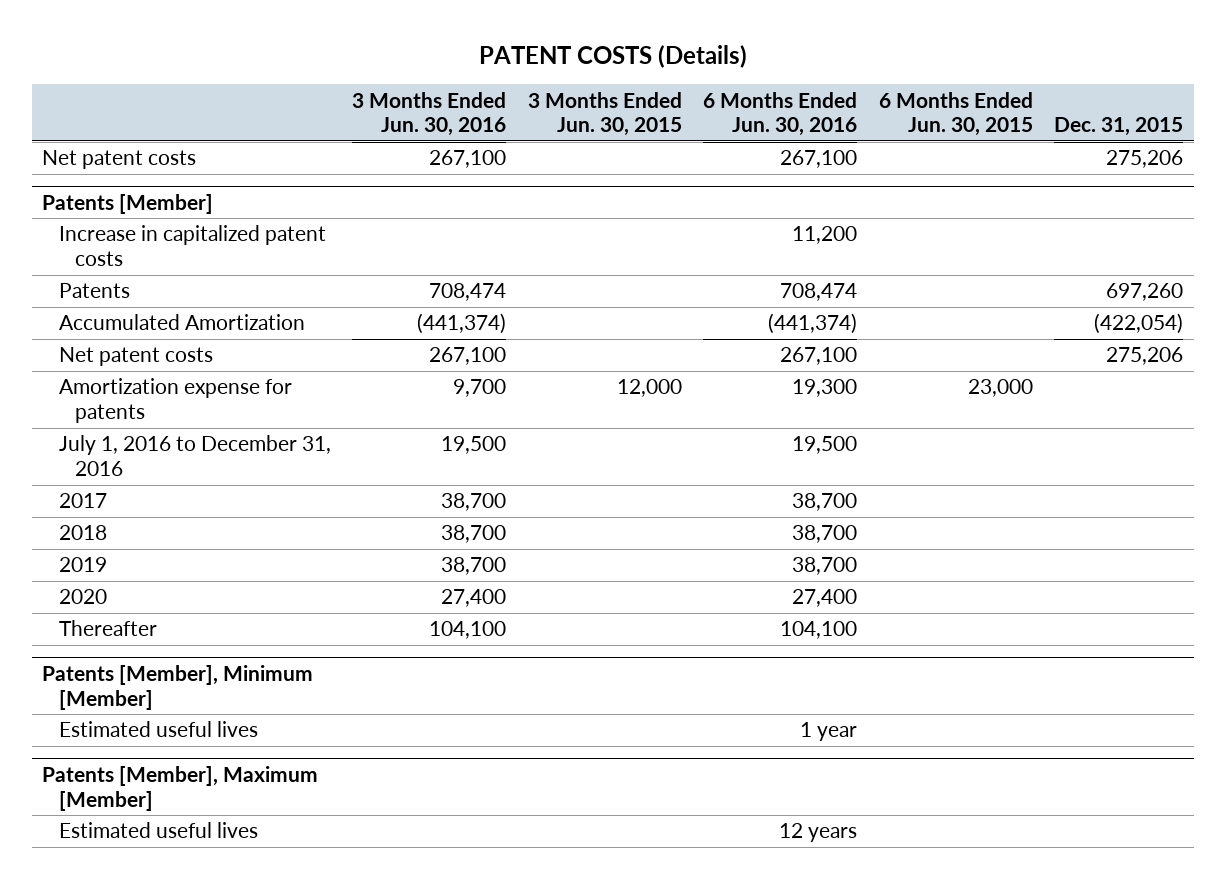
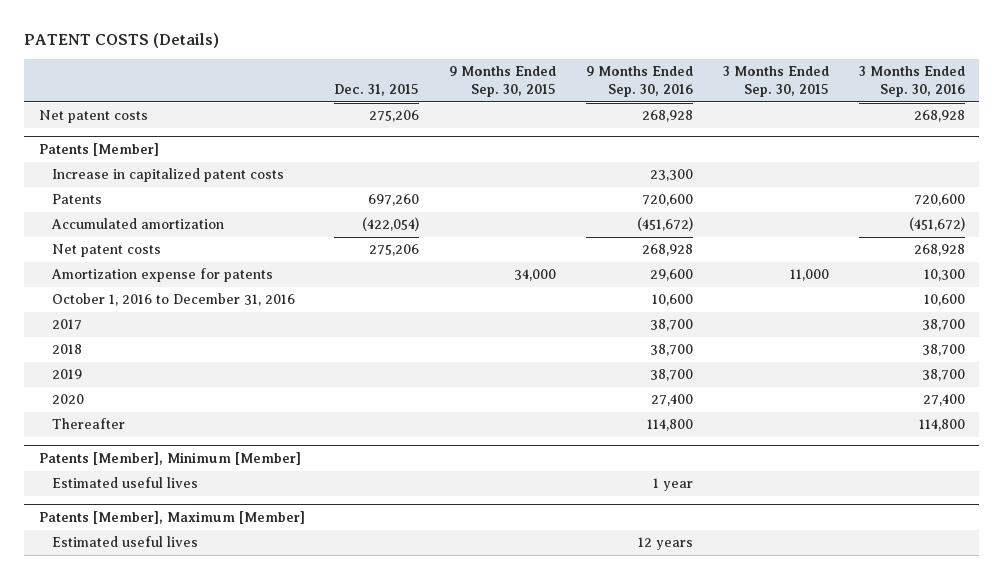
[352,91,507,137] 3 Months Ended Jun. 30, 2016 -> none
[527,91,682,137] 3 Months Ended Jun. 30, 2015 -> none
[703,91,858,137] 6 Months Ended Jun. 30, 2016 -> none
[878,91,1033,137] 6 Months Ended Jun. 30, 2015 -> none
none -> [449,66,557,97] 9 Months Ended Sep. 30, 2015
none -> [585,66,693,97] 9 Months Ended Sep. 30, 2016
none -> [722,66,829,97] 3 Months Ended Sep. 30, 2015
none -> [858,66,965,97] 3 Months Ended Sep. 30, 2016
[58,314,305,331] Accumulated Amortization -> [51,218,225,230] Accumulated amortization
[58,435,331,477] July 1, 2016 to December 31, 2016 -> [52,293,296,307] October 1, 2016 to December 31, 2016

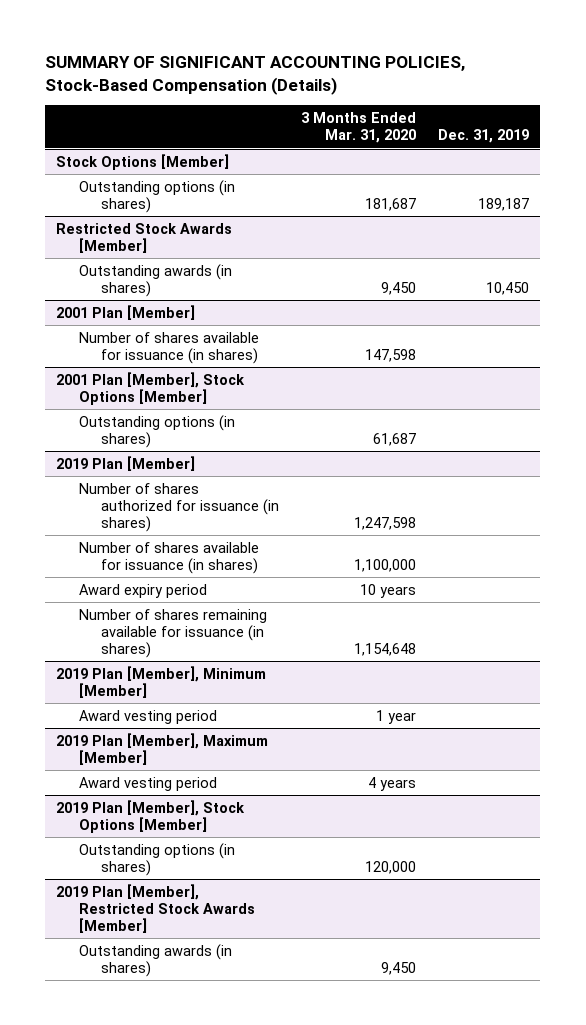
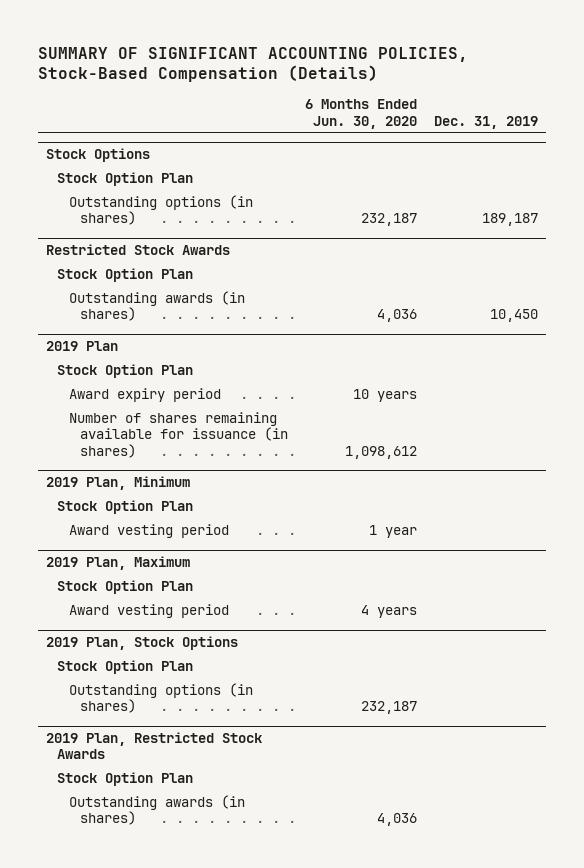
[301,112,417,144] 3 Months Ended Mar. 31, 2020 -> none
none -> [304,99,417,129] 6 Months Ended Jun. 30, 2020
[56,153,230,170] Stock Options [Member] -> [46,147,151,162] Stock Options
none -> [57,171,194,186] Stock Option Plan
[56,222,233,253] Restricted Stock Awards [Member] -> [46,243,231,255] Restricted Stock Awards
none -> [57,267,194,282] Stock Option Plan
[56,304,196,320] 2001 Plan [Member] -> none
[78,331,259,364] Number of shares available for issuance (in shares) -> none
[56,371,246,405] 2001 Plan [Member], Stock Options [Member] -> none
[78,414,235,448] Outstanding options (in shares) -> none
[78,482,279,532] Number of shares authorized for issuance (in shares) -> none
[78,541,259,574] Number of shares available for issuance (in shares) -> none
[56,455,196,471] 2019 Plan [Member] -> [46,340,119,351] 2019 Plan
none -> [57,363,194,378] Stock Option Plan
[56,665,267,698] 2019 Plan [Member], Minimum [Member] -> [46,475,191,490] 2019 Plan, Minimum
none -> [57,499,194,514] Stock Option Plan
[56,732,269,765] 2019 Plan [Member], Maximum [Member] -> [46,555,191,570] 2019 Plan, Maximum
none -> [57,579,194,594] Stock Option Plan
[56,799,246,833] 2019 Plan [Member], Stock Options [Member] -> [46,635,239,650] 2019 Plan, Stock Options
none -> [57,659,194,674] Stock Option Plan
[56,883,255,933] 2019 Plan [Member], Restricted Stock Awards [Member] -> [46,731,263,760] 2019 Plan, Restricted Stock Awards
none -> [57,771,194,786] Stock Option Plan

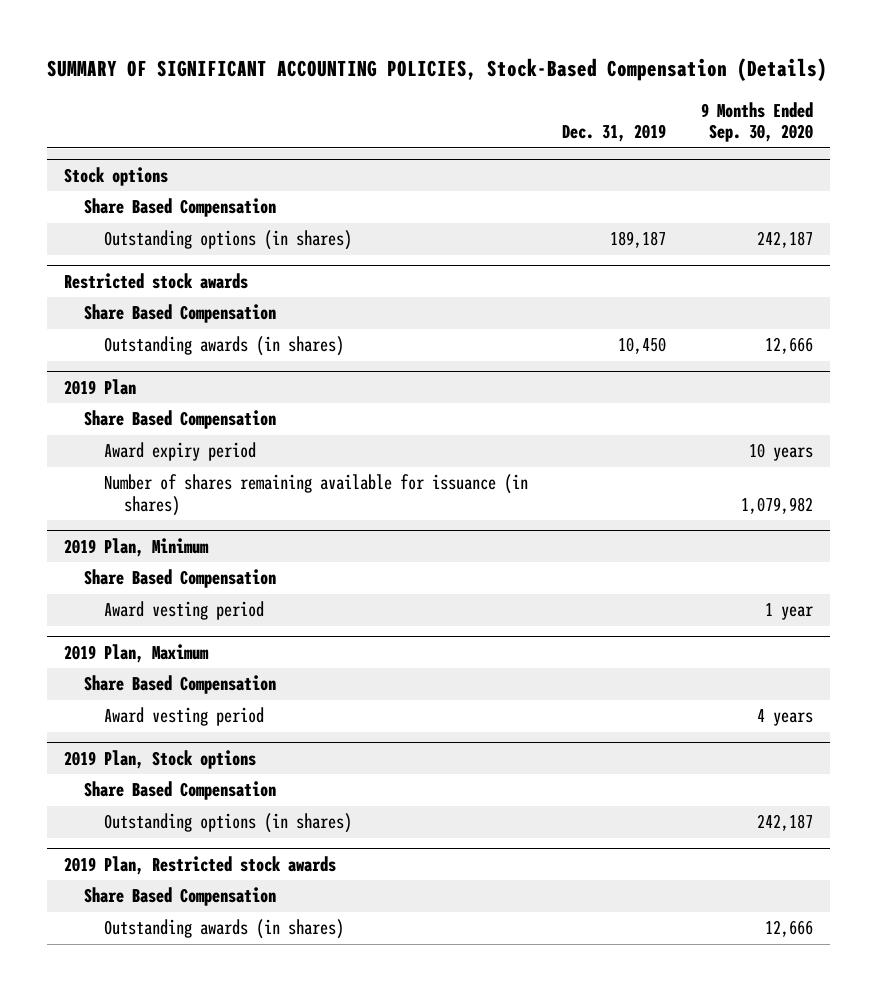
[304,99,417,129] 6 Months Ended Jun. 30, 2020 -> none
none -> [700,101,813,143] 9 Months Ended Sep. 30, 2020
[46,147,151,162] Stock Options -> [63,167,168,187] Stock options
[57,171,194,186] Stock Option Plan -> [83,198,276,218] Share Based Compensation
[46,243,231,255] Restricted Stock Awards -> [63,273,248,290] Restricted stock awards
[57,267,194,282] Stock Option Plan -> [83,304,276,324] Share Based Compensation
[57,363,194,378] Stock Option Plan -> [83,410,276,430] Share Based Compensation
[57,499,194,514] Stock Option Plan -> [83,569,276,589] Share Based Compensation
[57,579,194,594] Stock Option Plan -> [83,675,276,695] Share Based Compensation
[46,635,239,650] 2019 Plan, Stock Options -> [63,750,256,770] 2019 Plan, Stock options
[57,659,194,674] Stock Option Plan -> [83,781,276,801] Share Based Compensation
[46,731,263,760] 2019 Plan, Restricted Stock Awards -> [63,856,336,876] 2019 Plan, Restricted stock awards
[57,771,194,786] Stock Option Plan -> [83,887,276,907] Share Based Compensation

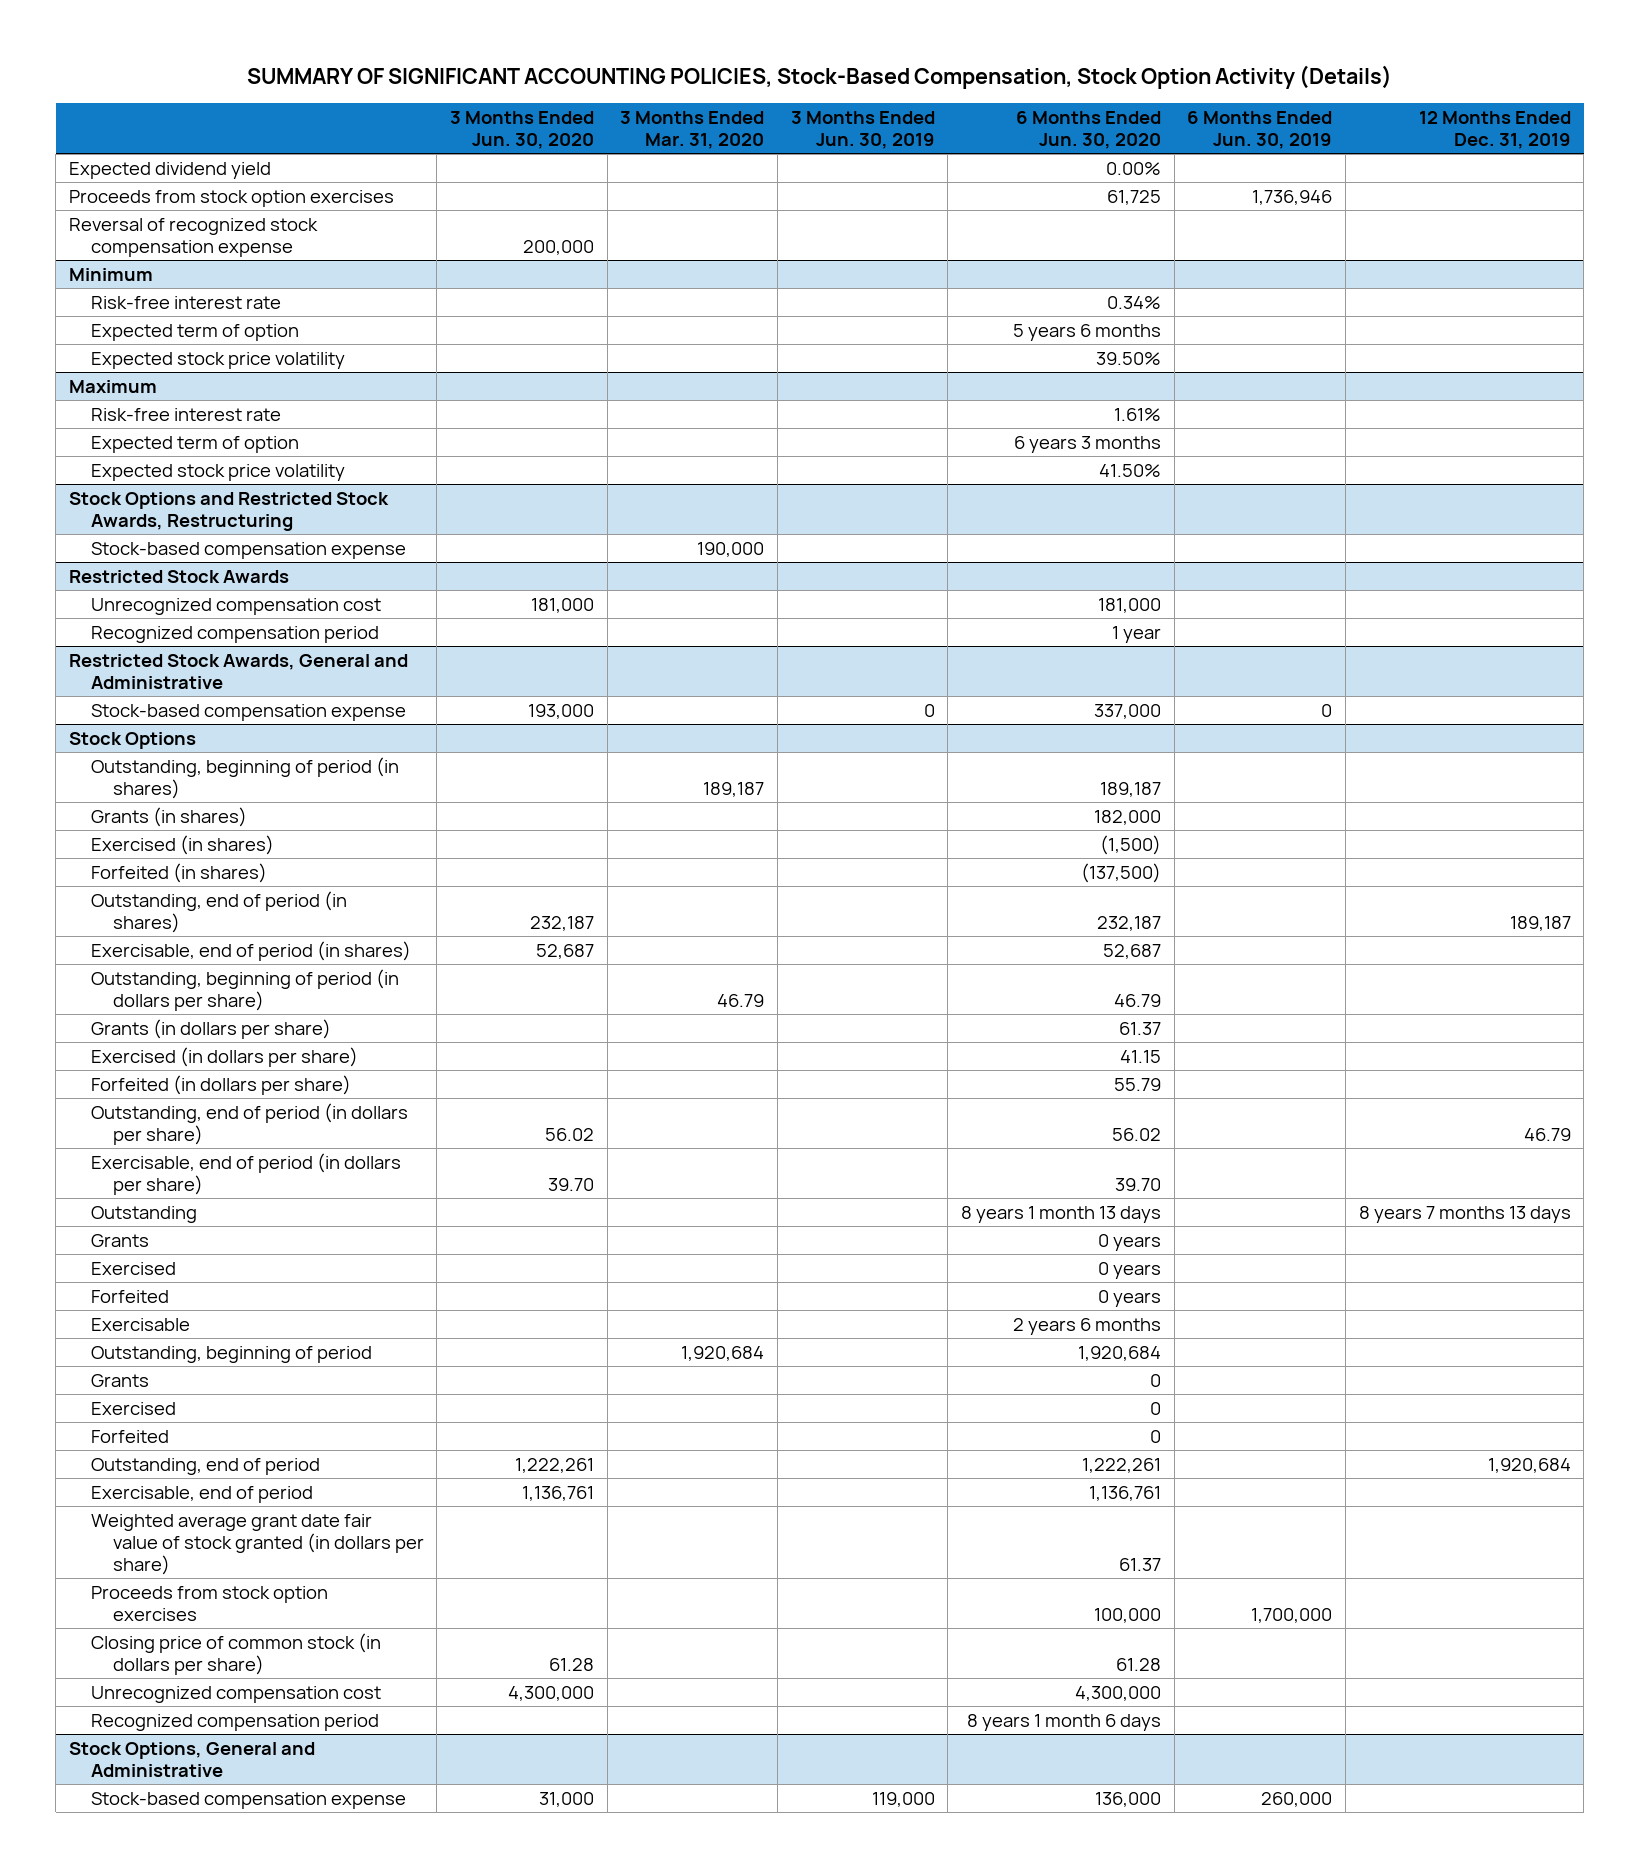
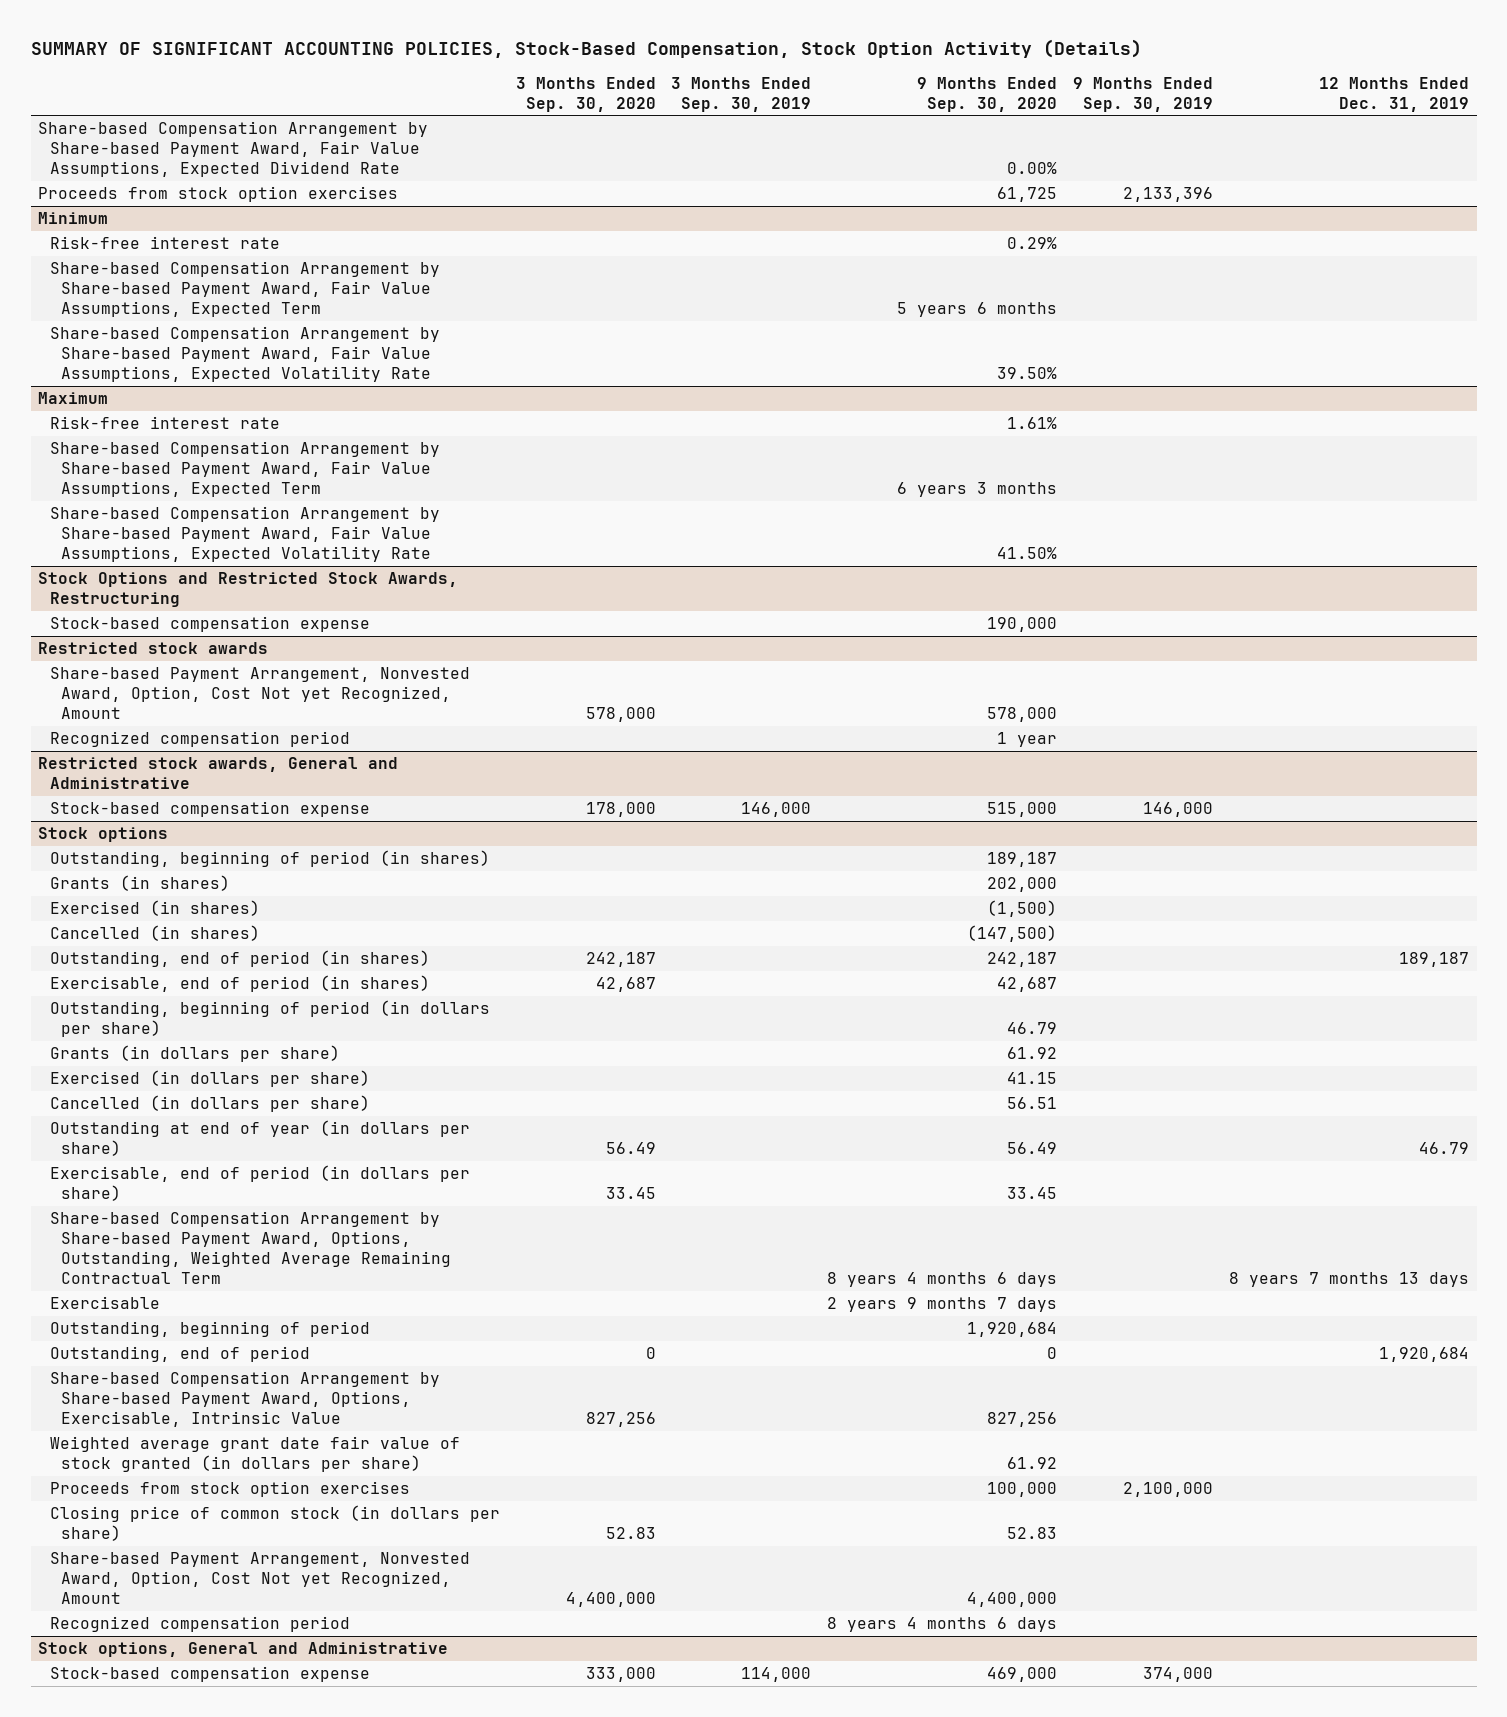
[449,111,594,149] 3 Months Ended Jun. 30, 2020 -> none
[620,111,765,149] 3 Months Ended Mar. 31, 2020 -> none
[790,111,935,149] 3 Months Ended Jun. 30, 2019 -> none
[1015,111,1161,149] 6 Months Ended Jun. 30, 2020 -> none
[1187,111,1333,149] 6 Months Ended Jun. 30, 2019 -> none
none -> [515,76,656,112] 3 Months Ended Sep. 30, 2020
none -> [671,76,812,112] 3 Months Ended Sep. 30, 2019
none -> [917,76,1058,112] 9 Months Ended Sep. 30, 2020
none -> [1072,76,1213,112] 9 Months Ended Sep. 30, 2019
[68,162,271,180] Expected dividend yield -> [38,121,429,178] Share-based Compensation Arrangement by Share-based Payment Award, Fair Value Assumptions, Expected Dividend Rate
[68,218,318,257] Reversal of recognized stock compensation expense -> none
[90,324,299,342] Expected term of option -> [49,261,440,318] Share-based Compensation Arrangement by Share-based Payment Award, Fair Value Assumptions, Expected Term
[90,352,345,370] Expected stock price volatility -> [49,326,440,383] Share-based Compensation Arrangement by Share-based Payment Award, Fair Value Assumptions, Expected Volatility Rate
[90,436,299,454] Expected term of option -> [49,441,440,498] Share-based Compensation Arrangement by Share-based Payment Award, Fair Value Assumptions, Expected Term
[90,464,345,482] Expected stock price volatility -> [49,506,440,563] Share-based Compensation Arrangement by Share-based Payment Award, Fair Value Assumptions, Expected Volatility Rate
[68,570,289,584] Restricted Stock Awards -> [38,642,269,655] Restricted stock awards
[90,598,381,616] Unrecognized compensation cost -> [49,667,470,720] Share-based Payment Arrangement, Nonvested Award, Option, Cost Not yet Recognized, Amount
[68,654,408,689] Restricted Stock Awards, General and Administrative -> [38,757,399,790] Restricted stock awards, General and Administrative
[68,732,196,750] Stock Options -> [38,827,169,843] Stock options
[90,863,267,884] Forfeited (in shares) -> [49,925,260,942] Cancelled (in shares)
[90,1075,351,1096] Forfeited (in dollars per share) -> [49,1095,370,1113] Cancelled (in dollars per share)
[90,1103,408,1145] Outstanding, end of period (in dollars per share) -> [49,1120,470,1157] Outstanding at end of year (in dollars per share)
[90,1234,149,1248] Grants -> none
[90,1262,176,1276] Exercised -> none
[90,1290,169,1304] Forfeited -> none
[90,1206,197,1224] Outstanding -> [49,1211,452,1285] Share-based Compensation Arrangement by Share-based Payment Award, Options, Outstanding, Weighted Average Remaining Contractual Term
[90,1374,149,1388] Grants -> none
[90,1402,176,1416] Exercised -> none
[90,1430,169,1444] Forfeited -> none
[90,1486,313,1504] Exercisable, end of period -> [49,1371,440,1428] Share-based Compensation Arrangement by Share-based Payment Award, Options, Exercisable, Intrinsic Value
[90,1686,381,1704] Unrecognized compensation cost -> [49,1552,470,1605] Share-based Payment Arrangement, Nonvested Award, Option, Cost Not yet Recognized, Amount
[68,1742,315,1777] Stock Options, General and Administrative -> [38,1642,449,1658] Stock options, General and Administrative

